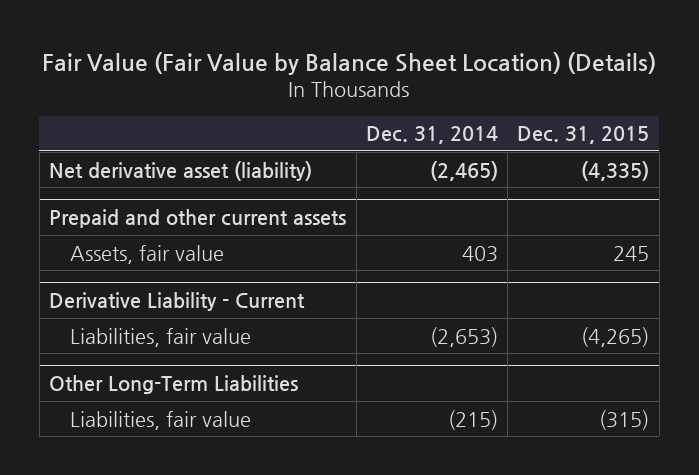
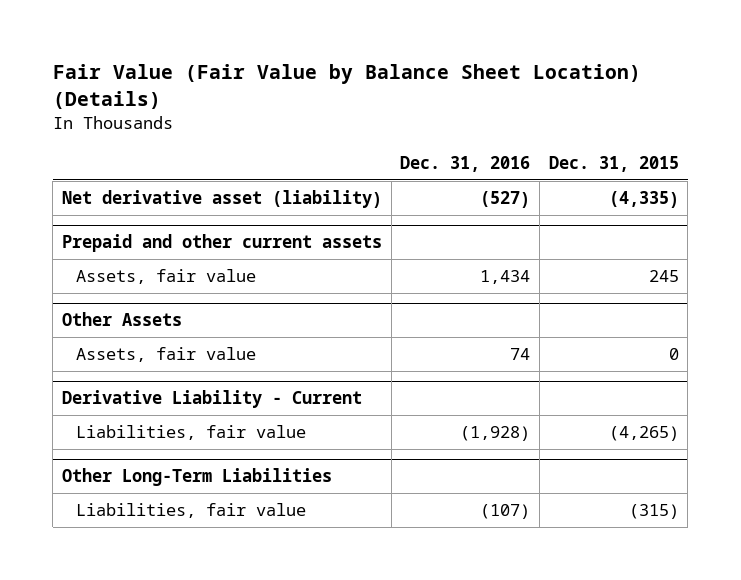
[365,126,498,145] Dec. 31, 2014 -> none
none -> [400,156,531,173] Dec. 31, 2016
none -> [62,312,183,327] Other Assets
none -> [76,347,257,363] Assets, fair value

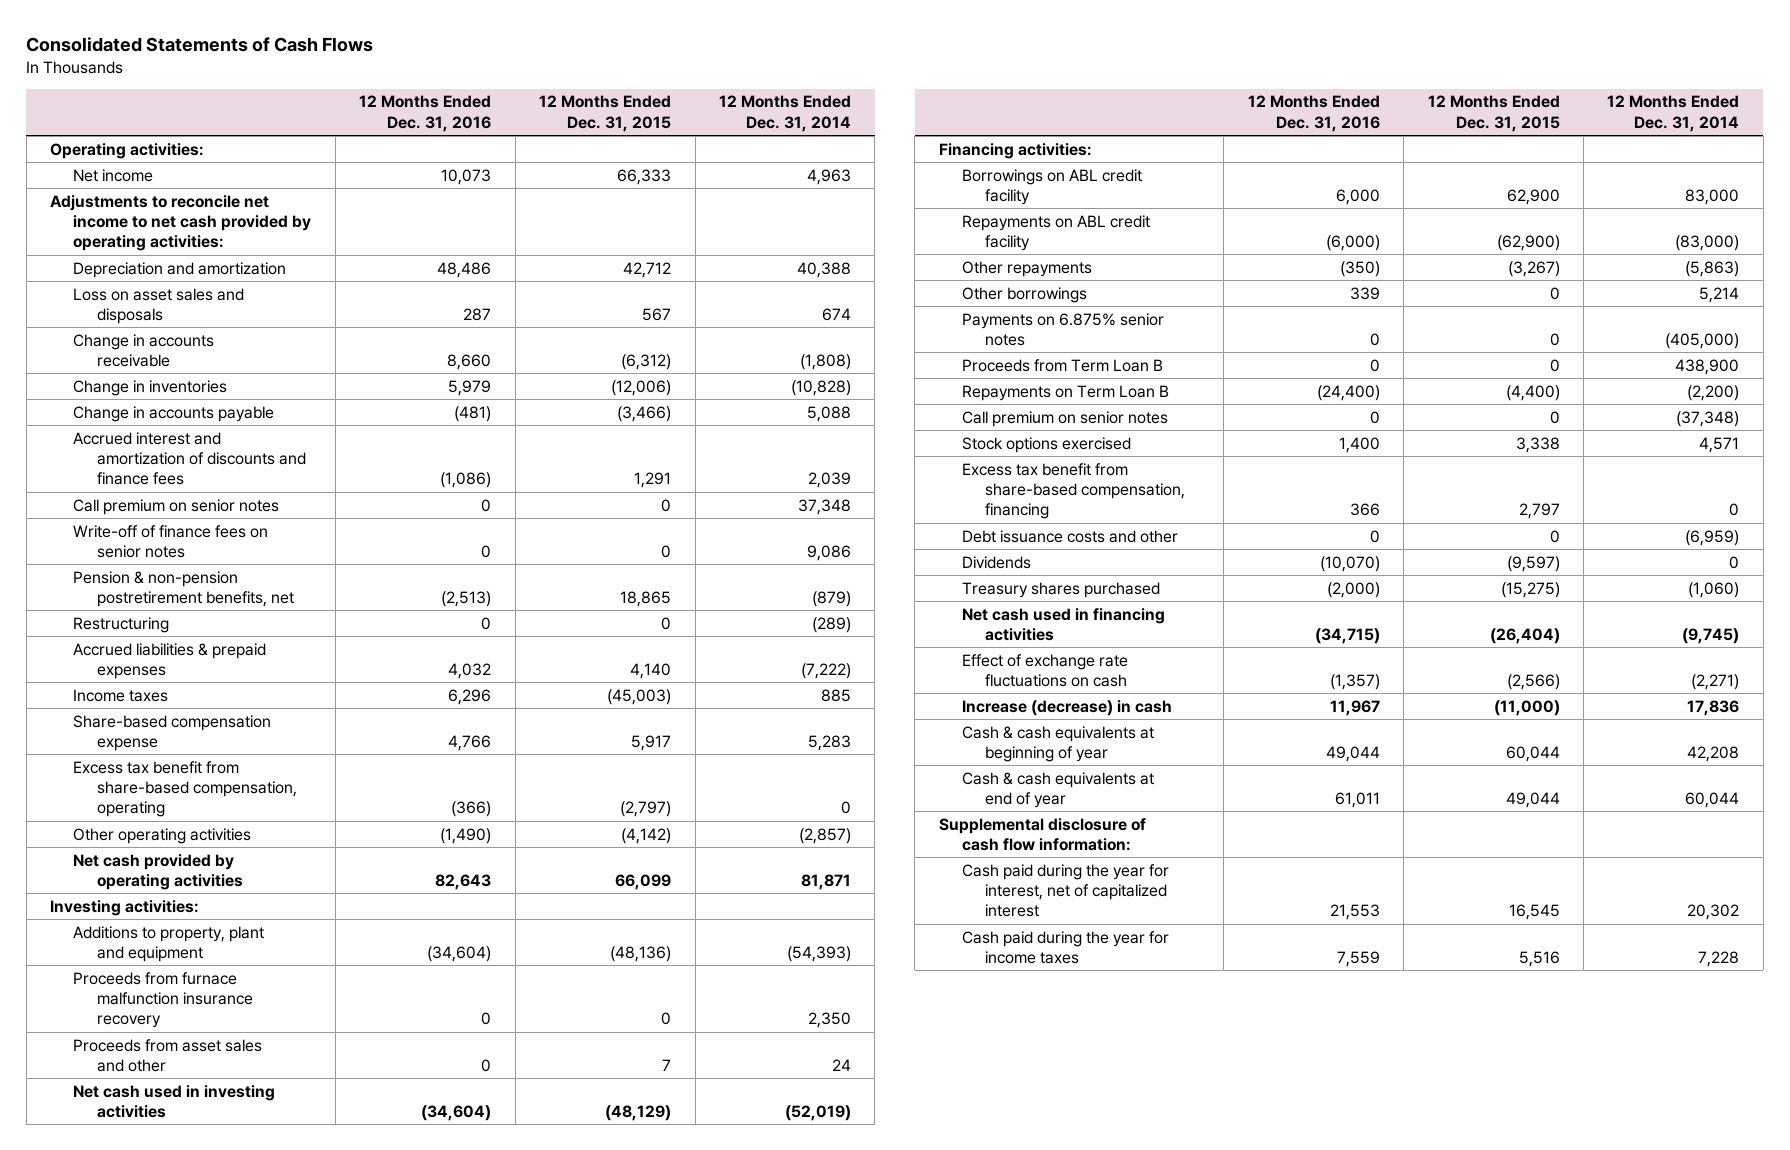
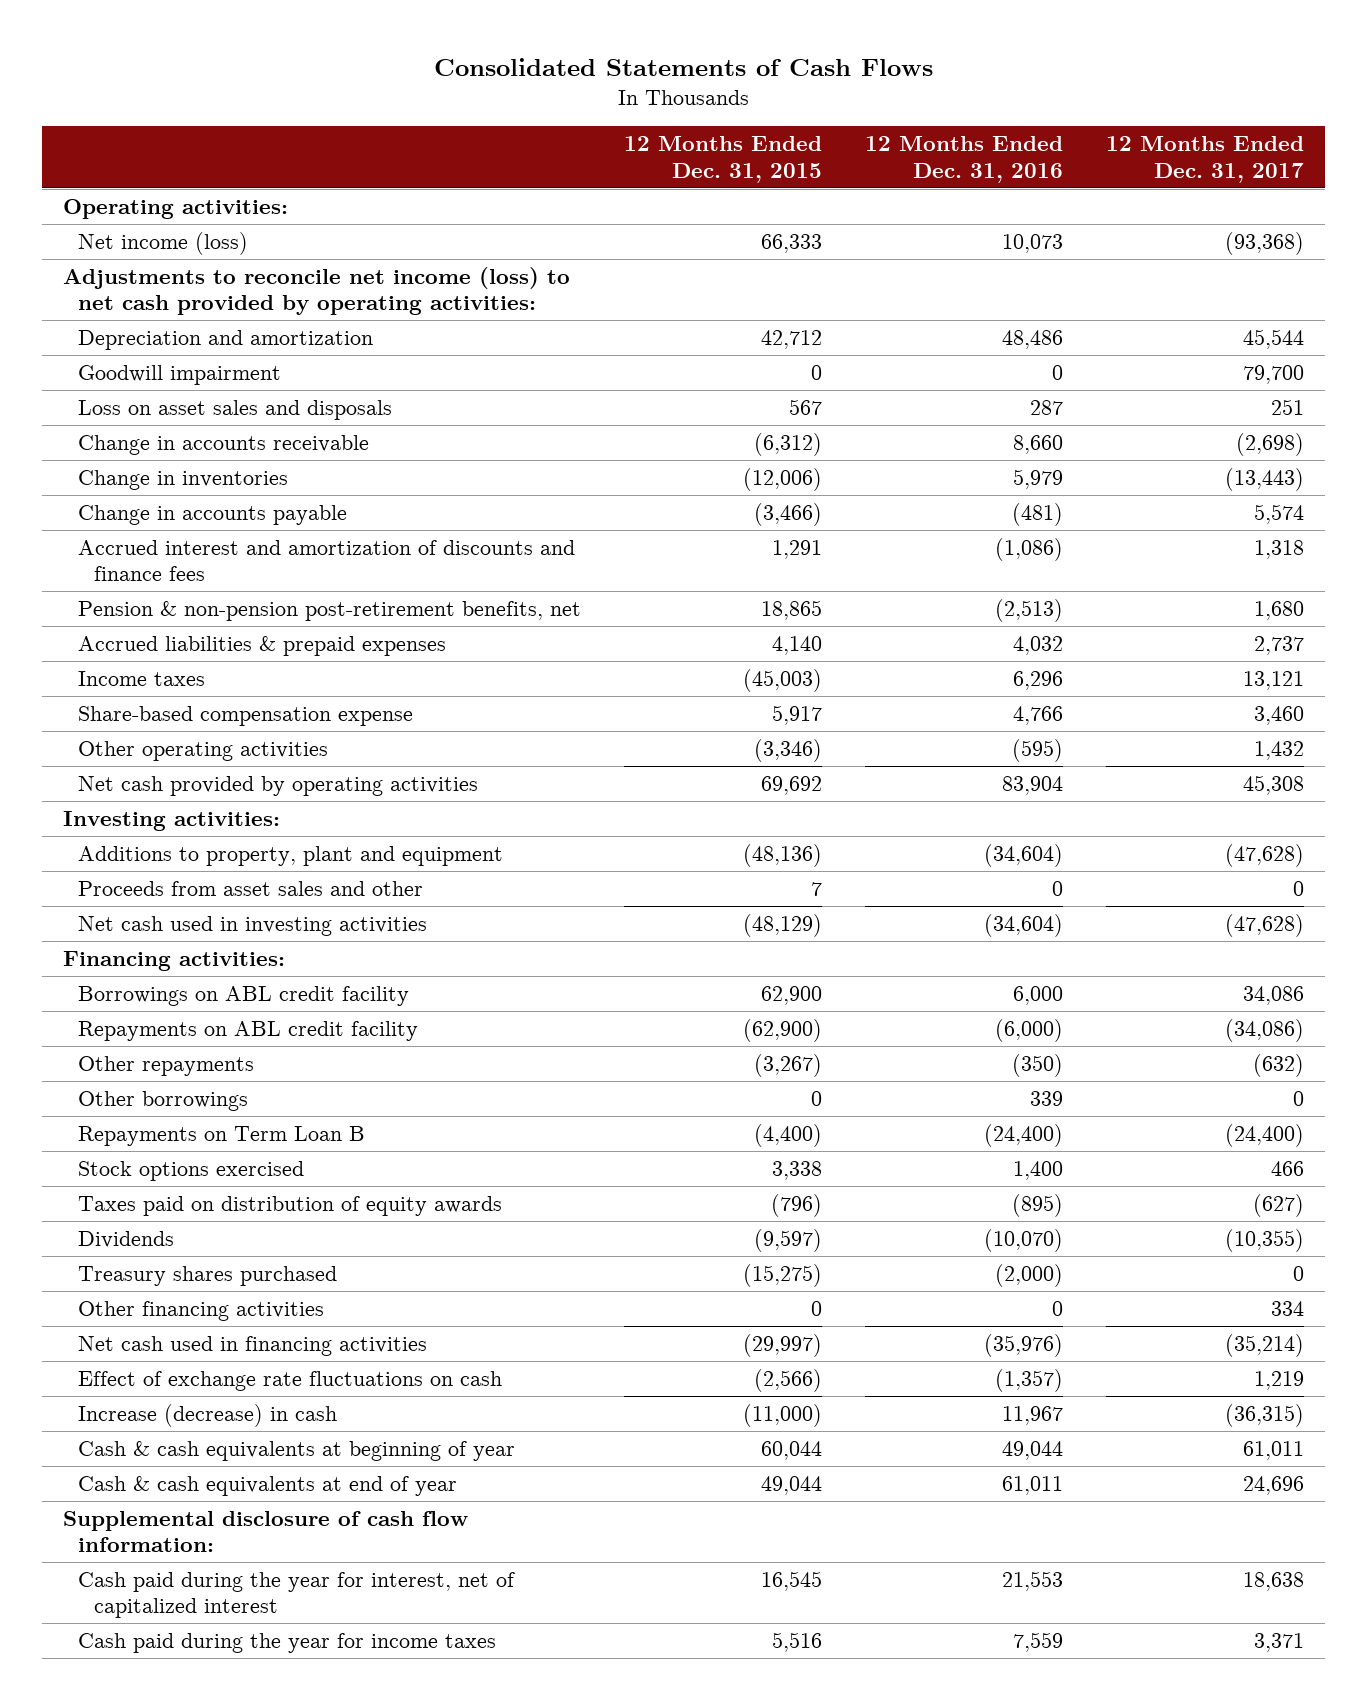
[719,95,852,132] 12 Months Ended Dec. 31, 2014 -> none
none -> [1105,136,1304,183] 12 Months Ended Dec. 31, 2017
[73,168,154,182] Net income -> [78,232,249,256] Net income (loss)
[50,194,312,252] Adjustments to reconcile net income to net cash provided by operating activities: -> [63,267,571,316] Adjustments to reconcile net income (loss) to net cash provided by operating activities:
none -> [78,365,282,386] Goodwill impairment
[73,498,280,515] Call premium on senior notes -> none
[73,524,269,558] Write-off of finance fees on senior notes -> none
[73,616,170,633] Restructuring -> none
[73,570,294,607] Pension & non-pension postretirement benefits, net -> [78,601,582,622] Pension & non-pension post-retirement benefits, net
[73,760,297,818] Excess tax benefit from share-based compensation, operating -> none
[440,827,492,844] (1,490) -> [1012,739,1064,763] (595)
[621,827,672,844] (4,142) -> [754,739,823,763] (3,346)
[435,873,492,890] 82,643 -> [1002,776,1064,796] 83,904
[615,873,672,890] 66,099 -> [761,776,823,796] 69,692
[73,971,253,1029] Proceeds from furnace malfunction insurance recovery -> none
[961,312,1164,346] Payments on 6.875% senior notes -> none
[961,358,1163,372] Proceeds from Term Loan B -> none
[961,410,1168,427] Call premium on senior notes -> none
[961,462,1185,520] Excess tax benefit from share-based compensation, financing -> none
[961,529,1178,543] Debt issuance costs and other -> none
none -> [78,1196,503,1217] Taxes paid on distribution of equity awards
none -> [78,1301,325,1322] Other financing activities
[1314,627,1380,644] (34,715) -> [984,1334,1064,1358] (35,976)
[1489,627,1560,644] (26,404) -> [743,1334,823,1358] (29,997)

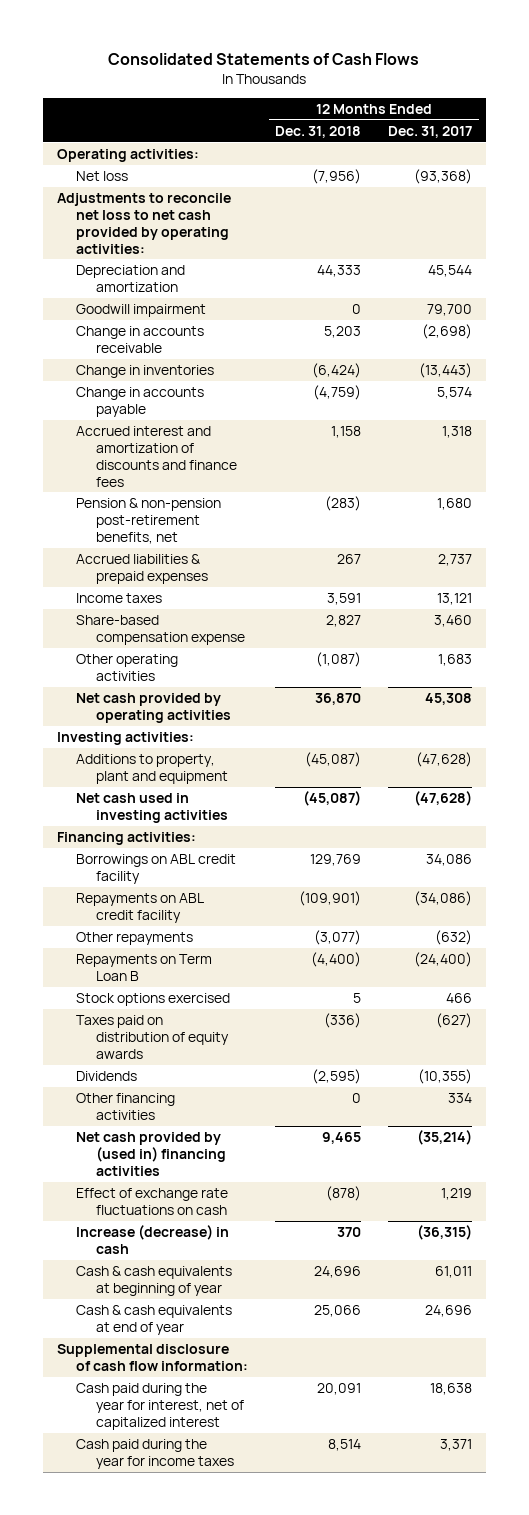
[624,136,823,183] 12 Months Ended Dec. 31, 2015 -> none
[865,136,1064,183] 12 Months Ended Dec. 31, 2016 -> none
none -> [275,125,362,138] Dec. 31, 2018
[78,232,249,256] Net income (loss) -> [76,171,129,182] Net loss
[63,267,571,316] Adjustments to reconcile net income (loss) to net cash provided by operating activities: -> [56,193,231,254] Adjustments to reconcile net loss to net cash provided by operating activities:
[78,400,393,421] Loss on asset sales and disposals -> none
[1253,741,1304,761] 1,432 -> [438,654,473,667] 1,683
[78,881,424,897] Proceeds from asset sales and other -> none
[78,1091,249,1112] Other borrowings -> none
[78,1266,338,1287] Treasury shares purchased -> none
[78,1336,428,1357] Net cash used in financing activities -> [76,1132,227,1176] Net cash provided by (used in) financing activities

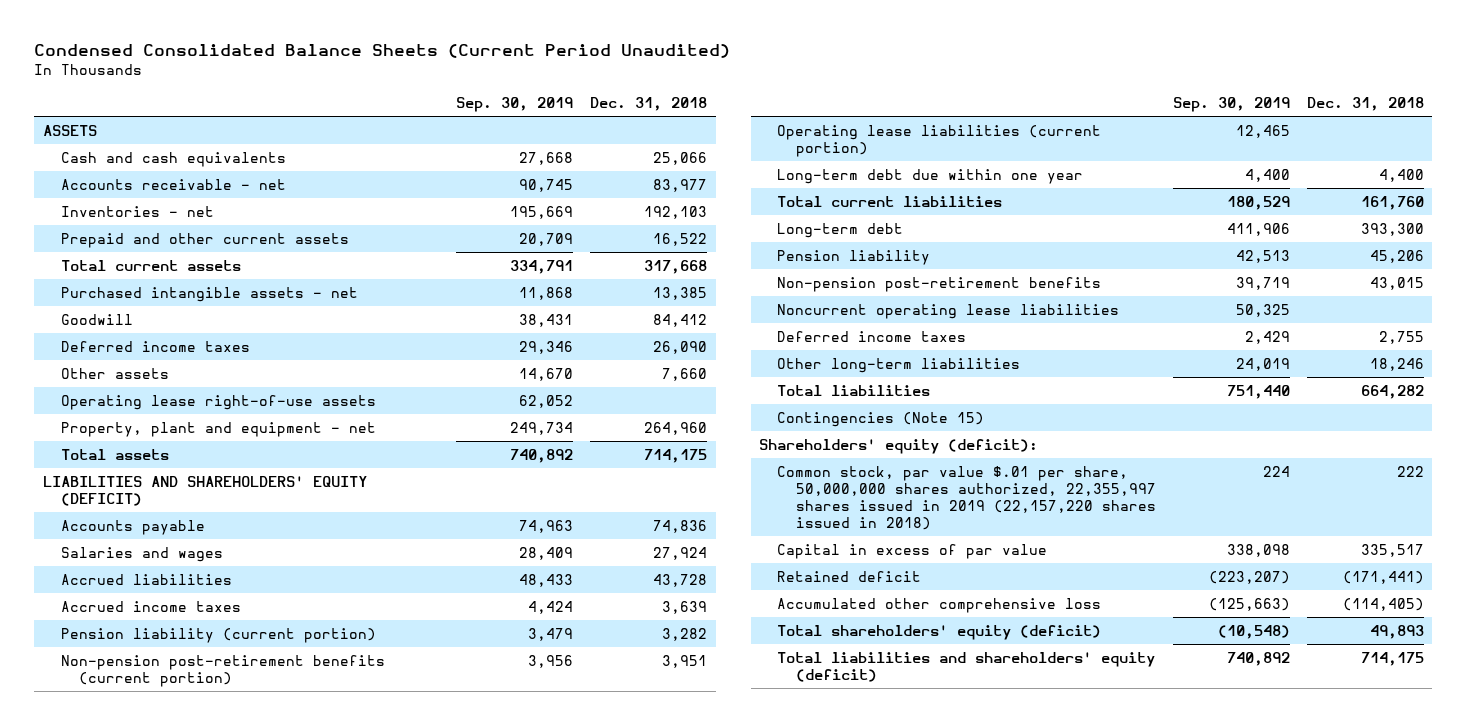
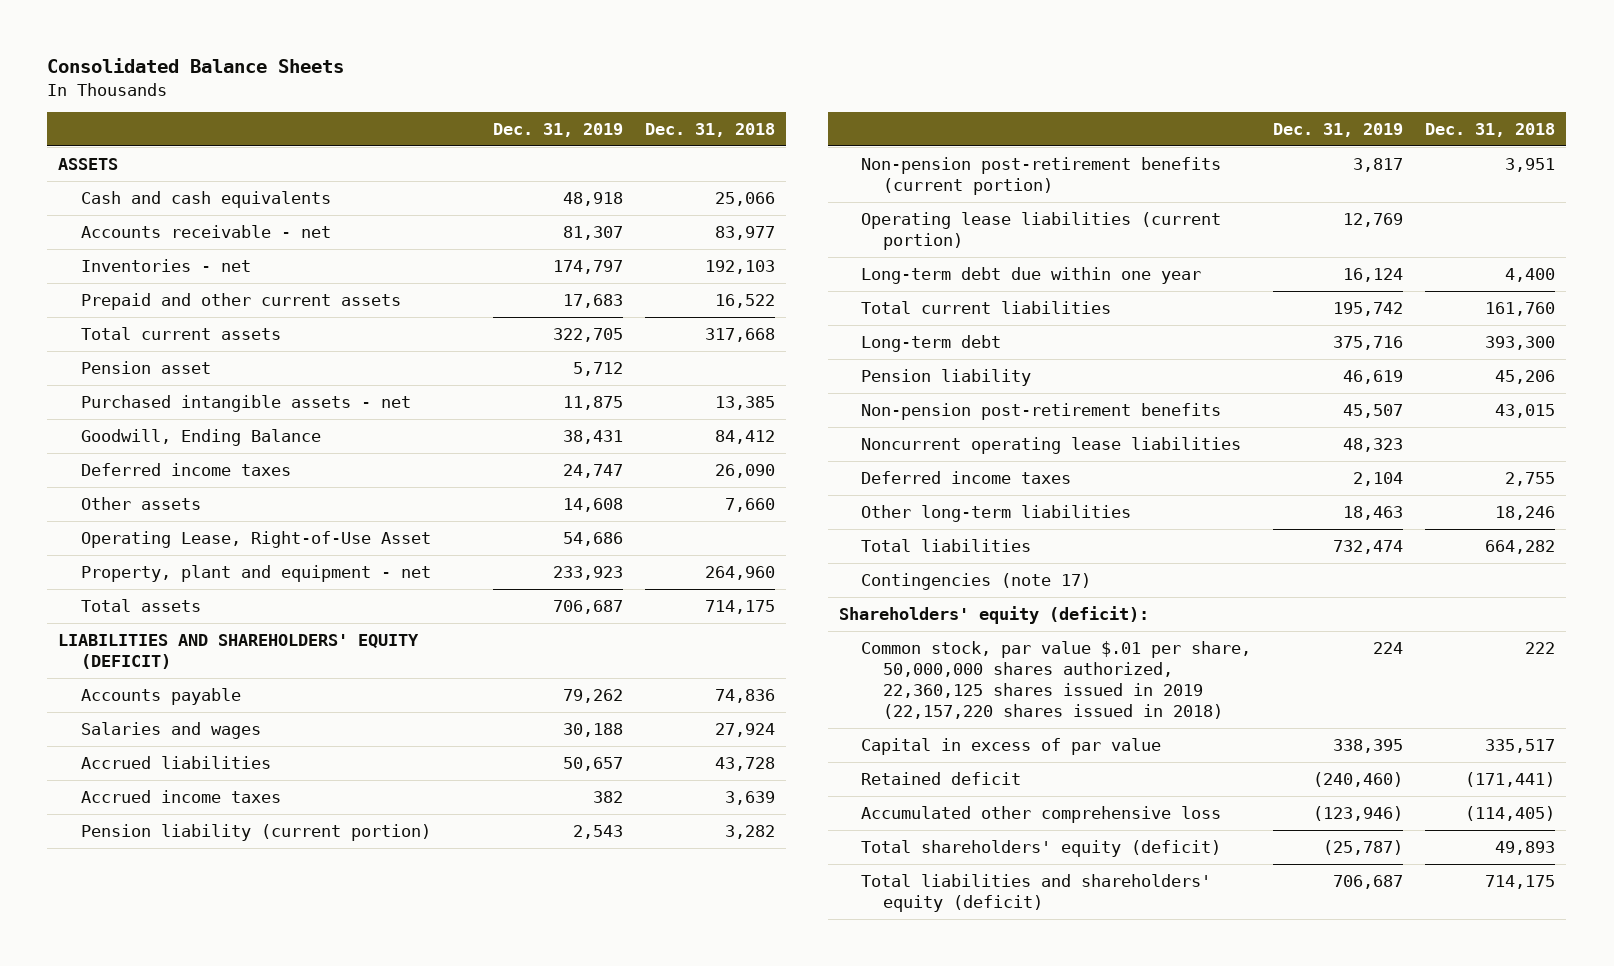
[34,44,731,59] Condensed Consolidated Balance Sheets (Current Period Unaudited) -> [47,58,345,74] Consolidated Balance Sheets
[456,97,574,113] Sep. 30, 2019 -> none
none -> [492,123,623,138] Dec. 31, 2019
none -> [80,360,211,374] Pension asset
[60,313,133,325] Goodwill -> [80,428,321,446] Goodwill, Ending Balance
[60,394,376,410] Operating lease right-of-use assets -> [80,530,431,548] Operating Lease, Right-of-Use Asset
[777,411,985,427] Contingencies (Note 15) -> [861,572,1092,590] Contingencies (note 17)
[777,465,1156,531] Common stock, par value $.01 per share, 50,000,000 shares authorized, 22,355,997 shares issued in 2019 (22,157,220 shares issued in 2018) -> [861,640,1252,720] Common stock, par value $.01 per share, 50,000,000 shares authorized, 22,360,125 shares issued in 2019 (22,157,220 shares issued in 2018)

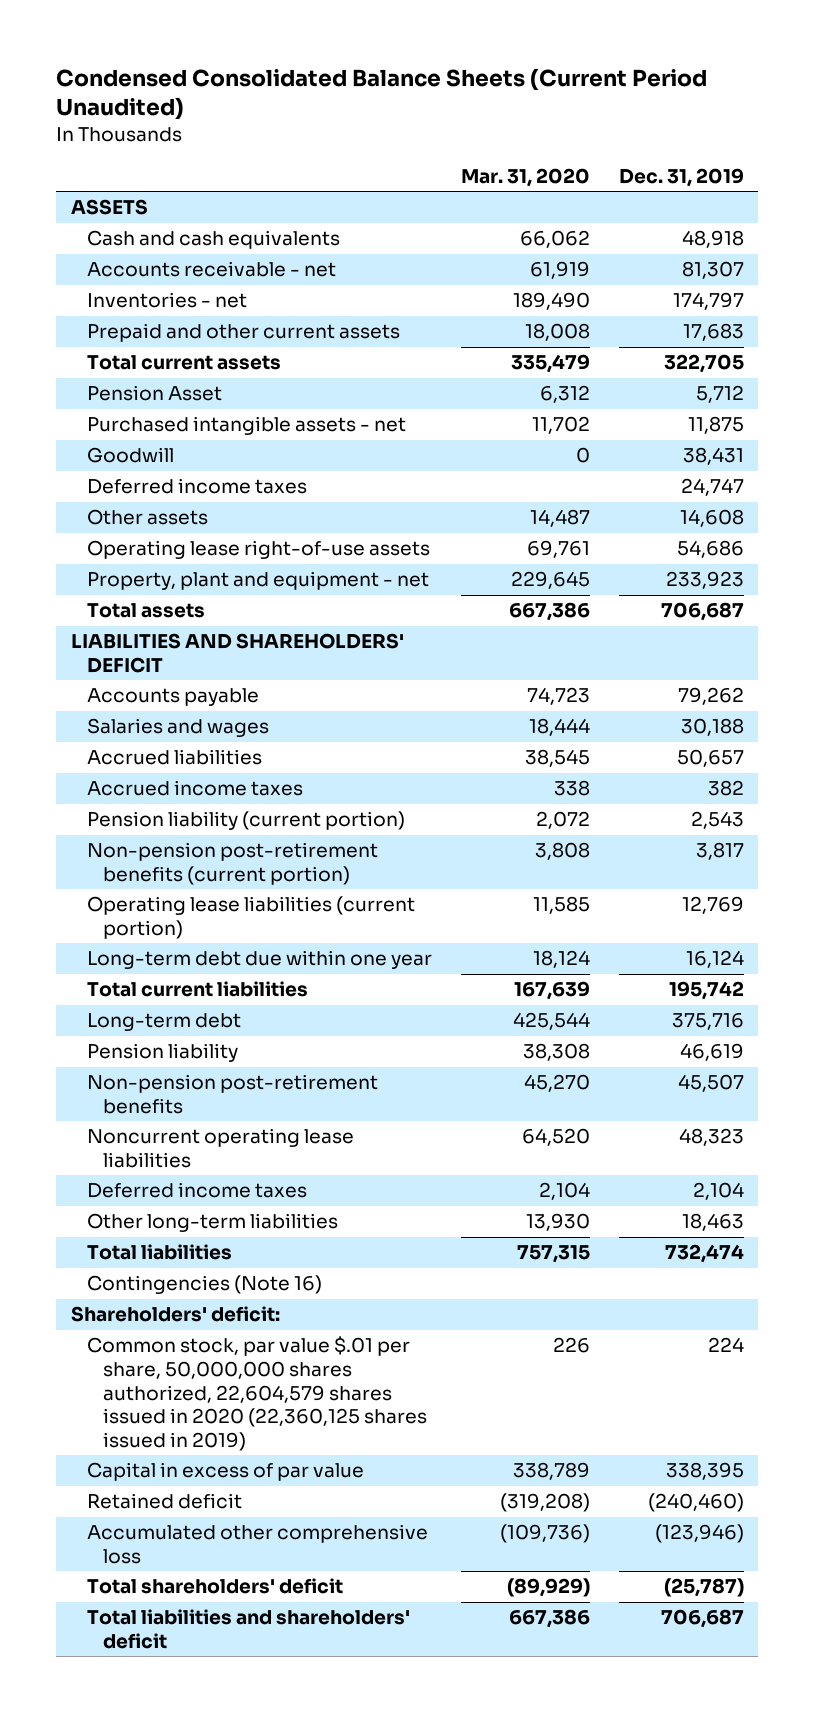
[47,58,345,74] Consolidated Balance Sheets -> [55,67,707,121] Condensed Consolidated Balance Sheets (Current Period Unaudited)
[644,123,775,138] Dec. 31, 2018 -> none
none -> [460,167,590,187] Mar. 31, 2020
[80,360,211,374] Pension asset -> [86,385,222,402] Pension Asset
[80,428,321,446] Goodwill, Ending Balance -> [86,447,174,464] Goodwill
[80,530,431,548] Operating Lease, Right-of-Use Asset -> [86,540,430,560] Operating lease right-of-use assets
[58,633,420,670] LIABILITIES AND SHAREHOLDERS' EQUITY (DEFICIT) -> [70,633,404,673] LIABILITIES AND SHAREHOLDERS' DEFICIT
[861,572,1092,590] Contingencies (note 17) -> [86,1275,322,1295] Contingencies (Note 16)
[838,605,1149,624] Shareholders' equity (deficit): -> [70,1306,280,1323] Shareholders' deficit:
[861,640,1252,720] Common stock, par value $.01 per share, 50,000,000 shares authorized, 22,360,125 shares issued in 2019 (22,157,220 shares issued in 2018) -> [86,1336,428,1451] Common stock, par value $.01 per share, 50,000,000 shares authorized, 22,604,579 shares issued in 2020 (22,360,125 shares issued in 2019)
[861,839,1222,857] Total shareholders' equity (deficit) -> [86,1578,343,1595] Total shareholders' deficit
[861,873,1212,913] Total liabilities and shareholders' equity (deficit) -> [86,1609,410,1649] Total liabilities and shareholders' deficit

